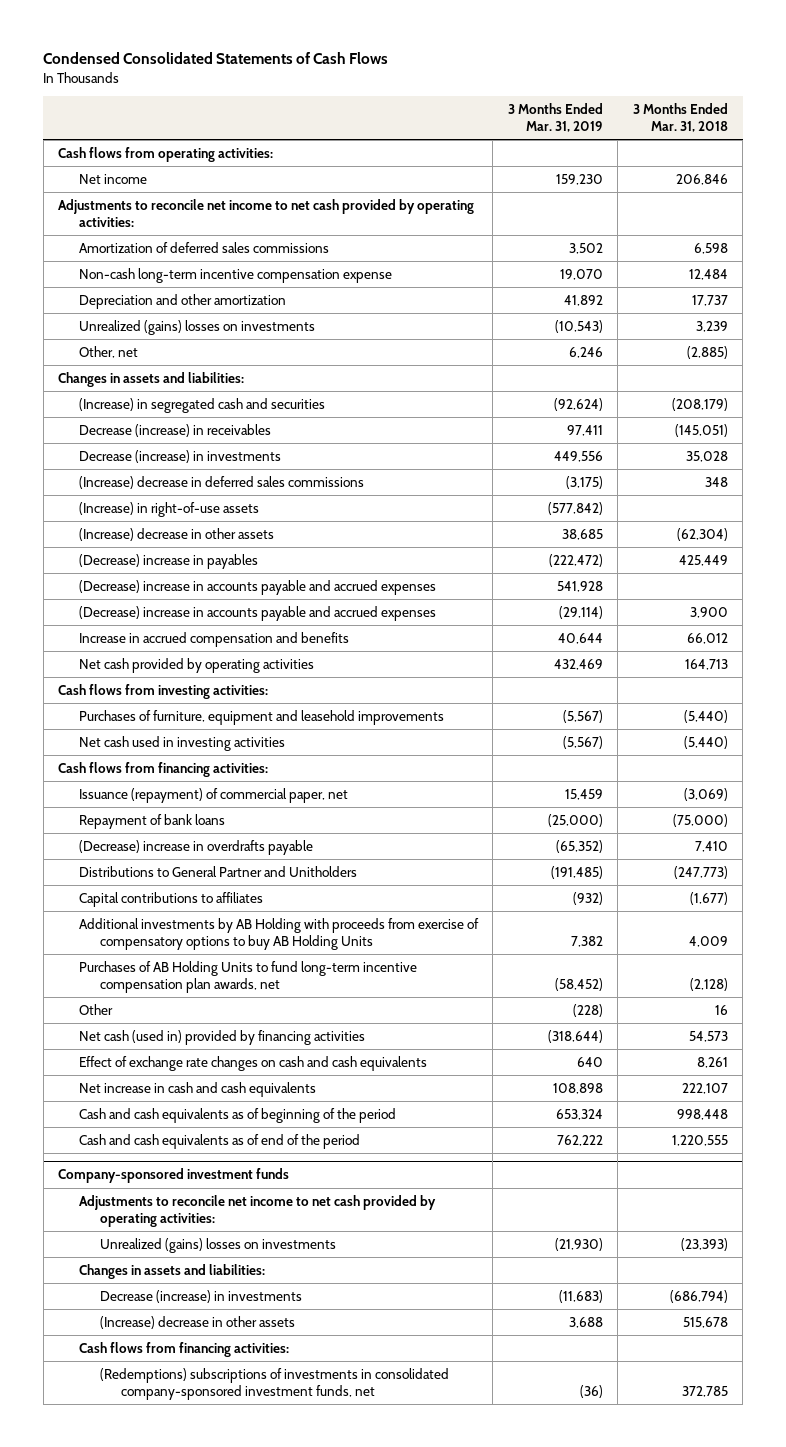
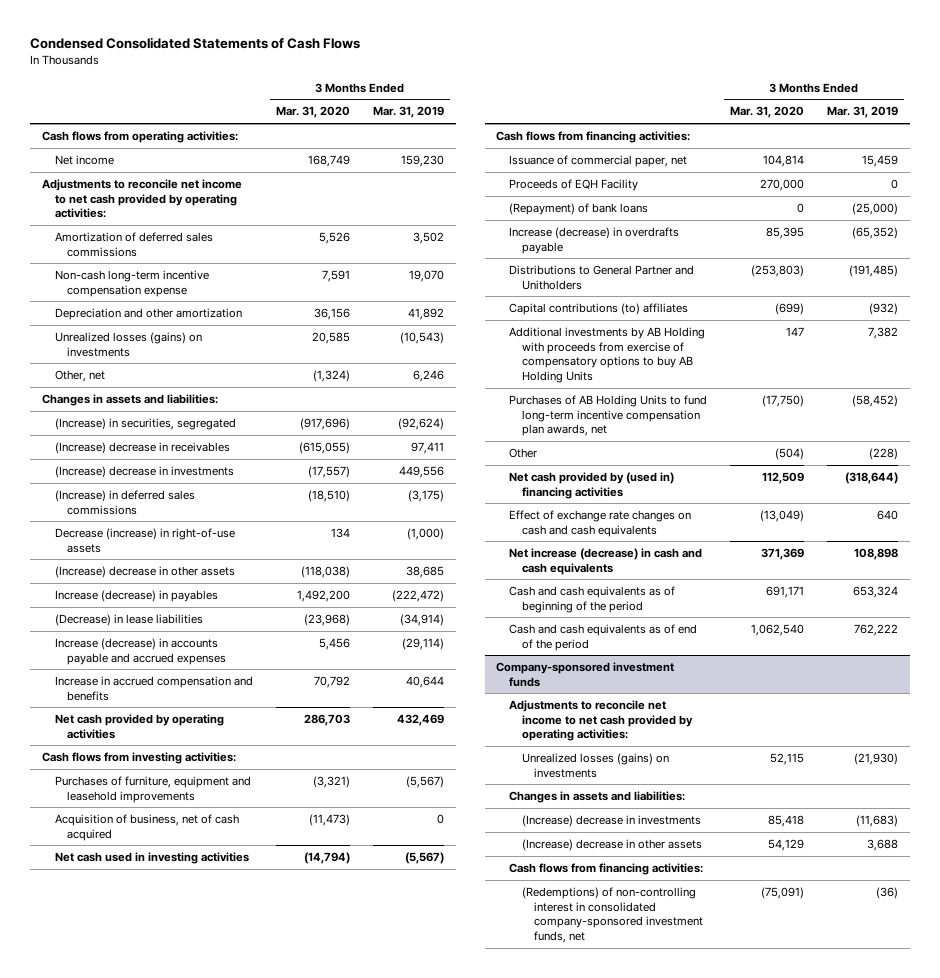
[632,102,728,132] 3 Months Ended Mar. 31, 2018 -> none
none -> [275,106,350,119] Mar. 31, 2020
[78,319,315,335] Unrealized (gains) losses on investments -> [54,331,202,357] Unrealized losses (gains) on investments
[78,397,325,413] (Increase) in segregated cash and securities -> [54,417,236,430] (Increase) in securities, segregated
[78,423,271,437] Decrease (increase) in receivables -> [54,441,230,454] (Increase) decrease in receivables
[78,449,281,463] Decrease (increase) in investments -> [54,465,234,478] (Increase) decrease in investments
[78,475,364,489] (Increase) decrease in deferred sales commissions -> [54,489,195,515] (Increase) in deferred sales commissions
[78,501,259,517] (Increase) in right-of-use assets -> [54,527,235,553] Decrease (increase) in right-of-use assets
[547,501,603,515] (577,842) -> [407,527,445,540] (1,000)
[78,553,258,569] (Decrease) increase in payables -> [54,589,218,602] Increase (decrease) in payables
[78,579,436,595] (Decrease) increase in accounts payable and accrued expenses -> [54,613,203,626] (Decrease) in lease liabilities
[556,580,603,592] 541,928 -> [400,613,445,626] (34,914)
[78,605,436,621] (Decrease) increase in accounts payable and accrued expenses -> [54,637,227,665] Increase (decrease) in accounts payable and accrued expenses
none -> [54,813,239,841] Acquisition of business, net of cash acquired
[78,787,348,803] Issuance (repayment) of commercial paper, net -> [508,154,687,167] Issuance of commercial paper, net
none -> [508,178,638,191] Proceeds of EQH Facility
[78,813,225,829] Repayment of bank loans -> [508,202,648,215] (Repayment) of bank loans
[78,839,313,855] (Decrease) increase in overdrafts payable -> [508,226,679,254] Increase (decrease) in overdrafts payable
[78,891,263,907] Capital contributions to affiliates -> [508,302,688,315] Capital contributions (to) affiliates
[78,1029,365,1045] Net cash (used in) provided by financing activities -> [508,471,674,499] Net cash provided by (used in) financing activities
[78,1081,316,1097] Net increase in cash and cash equivalents -> [508,547,702,575] Net increase (decrease) in cash and cash equivalents
[99,1237,336,1253] Unrealized (gains) losses on investments -> [521,752,669,778] Unrealized losses (gains) on investments
[99,1289,302,1303] Decrease (increase) in investments -> [521,814,701,827] (Increase) decrease in investments
[99,1367,449,1400] (Redemptions) subscriptions of investments in consolidated company-sponsored investment funds, net -> [521,886,704,944] (Redemptions) of non-controlling interest in consolidated company-sponsored investment funds, net

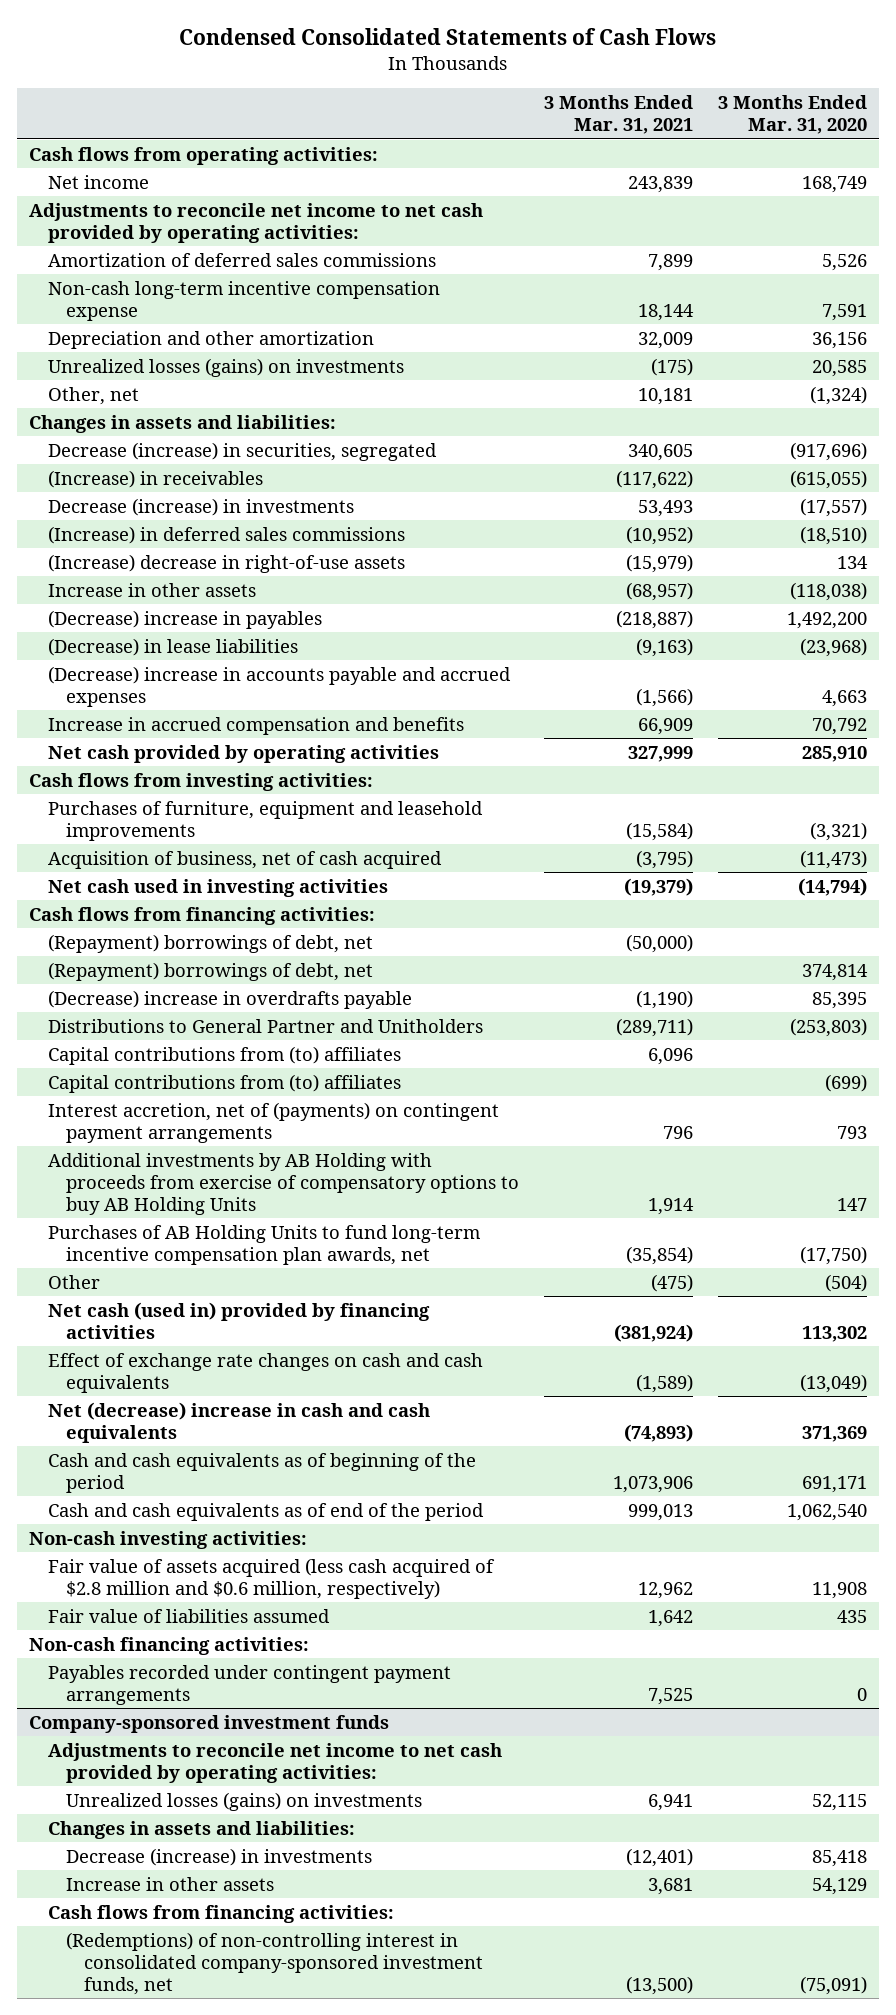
[373,106,445,119] Mar. 31, 2019 -> none
none -> [544,94,694,134] 3 Months Ended Mar. 31, 2021
[54,417,236,430] (Increase) in securities, segregated -> [47,441,437,461] Decrease (increase) in securities, segregated
[54,441,230,454] (Increase) decrease in receivables -> [47,469,263,488] (Increase) in receivables
[54,465,234,478] (Increase) decrease in investments -> [47,497,354,516] Decrease (increase) in investments
[54,527,235,553] Decrease (increase) in right-of-use assets -> [47,553,405,573] (Increase) decrease in right-of-use assets
[54,565,235,578] (Increase) decrease in other assets -> [47,582,256,597] Increase in other assets
[54,589,218,602] Increase (decrease) in payables -> [47,609,322,629] (Decrease) increase in payables
[54,637,227,665] Increase (decrease) in accounts payable and accrued expenses -> [47,665,511,707] (Decrease) increase in accounts payable and accrued expenses
[318,637,350,650] 5,456 -> [821,689,867,707] 4,663
[303,713,350,726] 286,703 -> [801,745,867,762] 285,910
[508,154,687,167] Issuance of commercial paper, net -> none
[508,178,638,191] Proceeds of EQH Facility -> none
[508,202,648,215] (Repayment) of bank loans -> none
none -> [47,933,373,953] (Repayment) borrowings of debt, net
none -> [47,961,373,981] (Repayment) borrowings of debt, net
[508,226,679,254] Increase (decrease) in overdrafts payable -> [47,989,412,1009] (Decrease) increase in overdrafts payable
none -> [47,1045,401,1065] Capital contributions from (to) affiliates
[508,302,688,315] Capital contributions (to) affiliates -> [47,1073,401,1093] Capital contributions from (to) affiliates
none -> [47,1101,499,1143] Interest accretion, net of (payments) on contingent payment arrangements
[508,471,674,499] Net cash provided by (used in) financing activities -> [47,1301,430,1339] Net cash (used in) provided by financing activities
[761,471,804,484] 112,509 -> [801,1325,867,1342] 113,302
[508,547,702,575] Net increase (decrease) in cash and cash equivalents -> [47,1401,430,1443] Net (decrease) increase in cash and cash equivalents
none -> [29,1530,308,1549] Non-cash investing activities:
none -> [47,1557,495,1599] Fair value of assets acquired (less cash acquired of $2.8 million and $0.6 million, respectively)
none -> [47,1608,330,1623] Fair value of liabilities assumed
none -> [29,1636,310,1655] Non-cash financing activities:
none -> [47,1664,451,1705] Payables recorded under contingent payment arrangements
[521,814,701,827] (Increase) decrease in investments -> [66,1847,373,1866] Decrease (increase) in investments
[521,838,702,851] (Increase) decrease in other assets -> [66,1876,275,1891] Increase in other assets

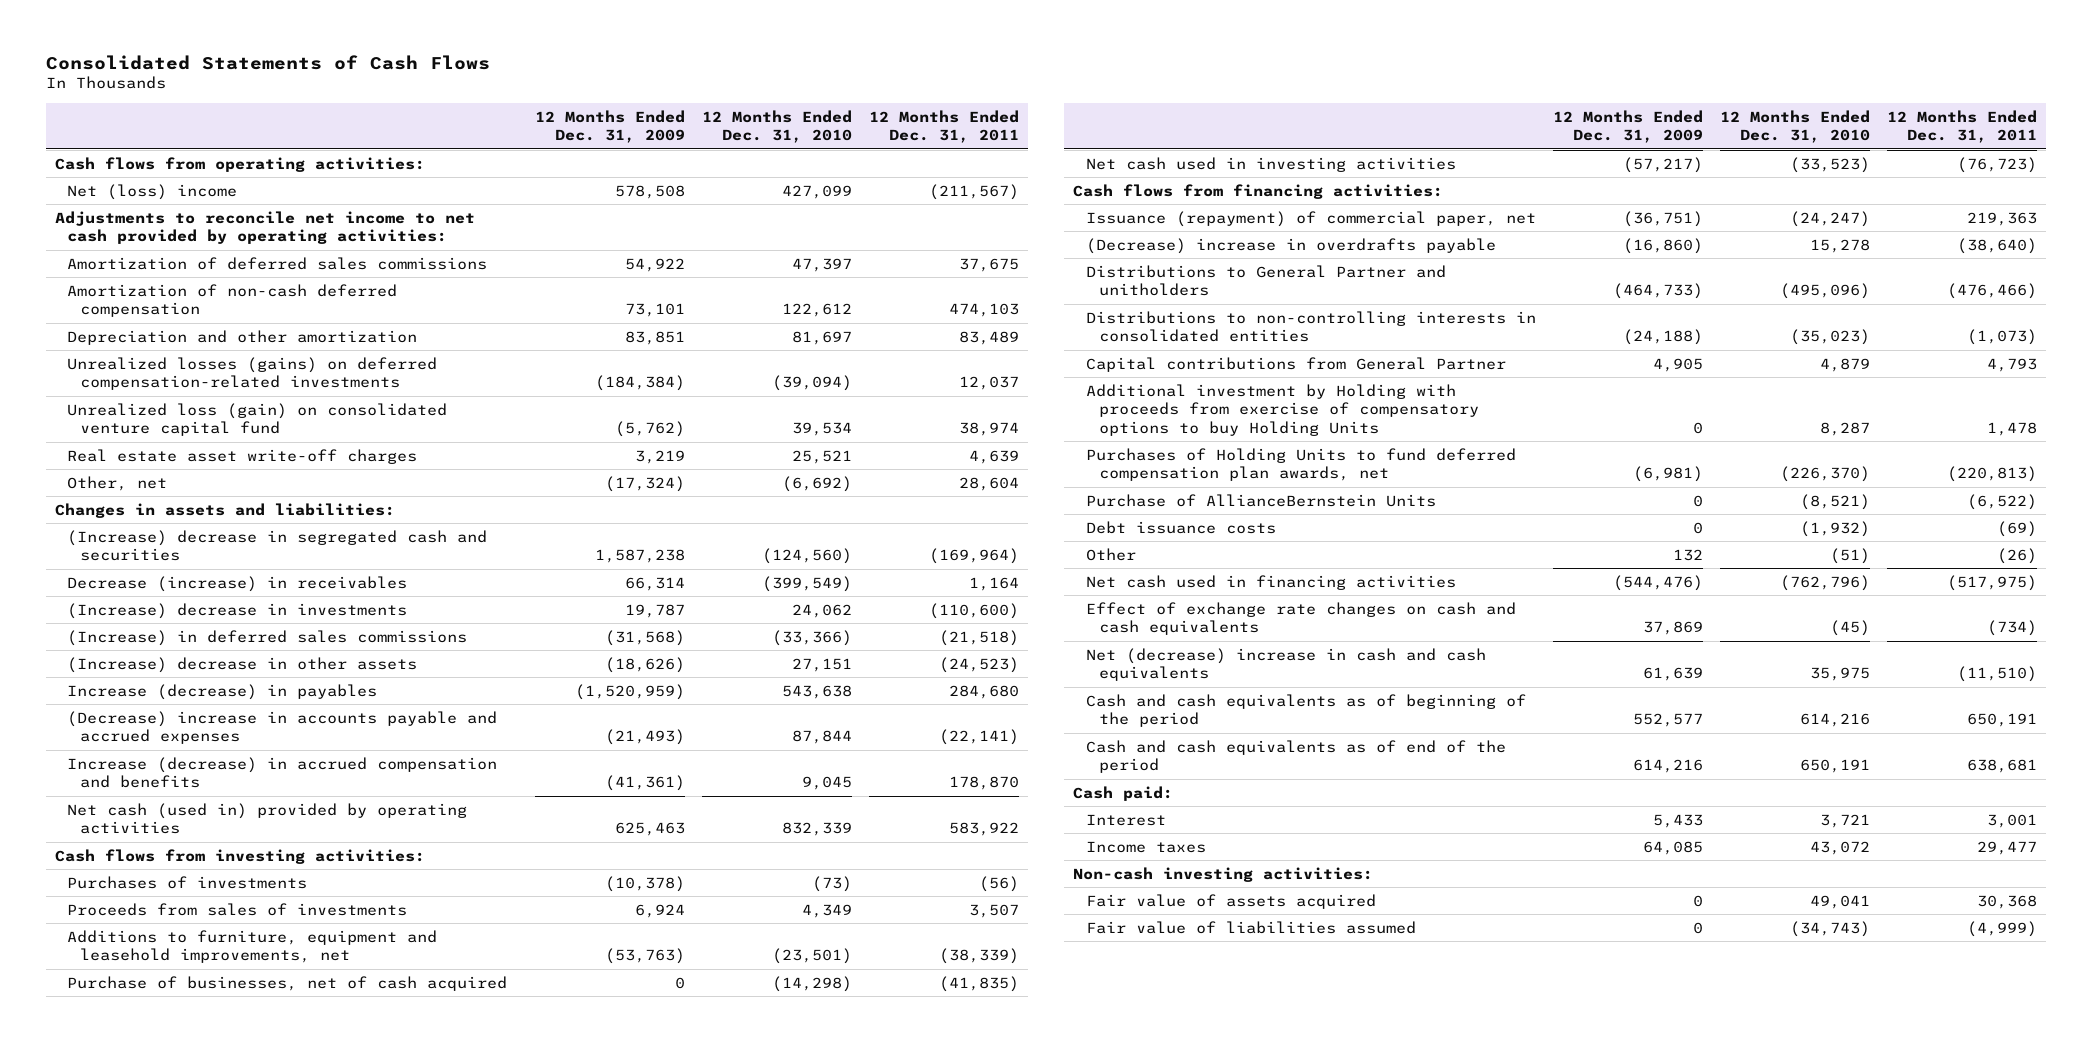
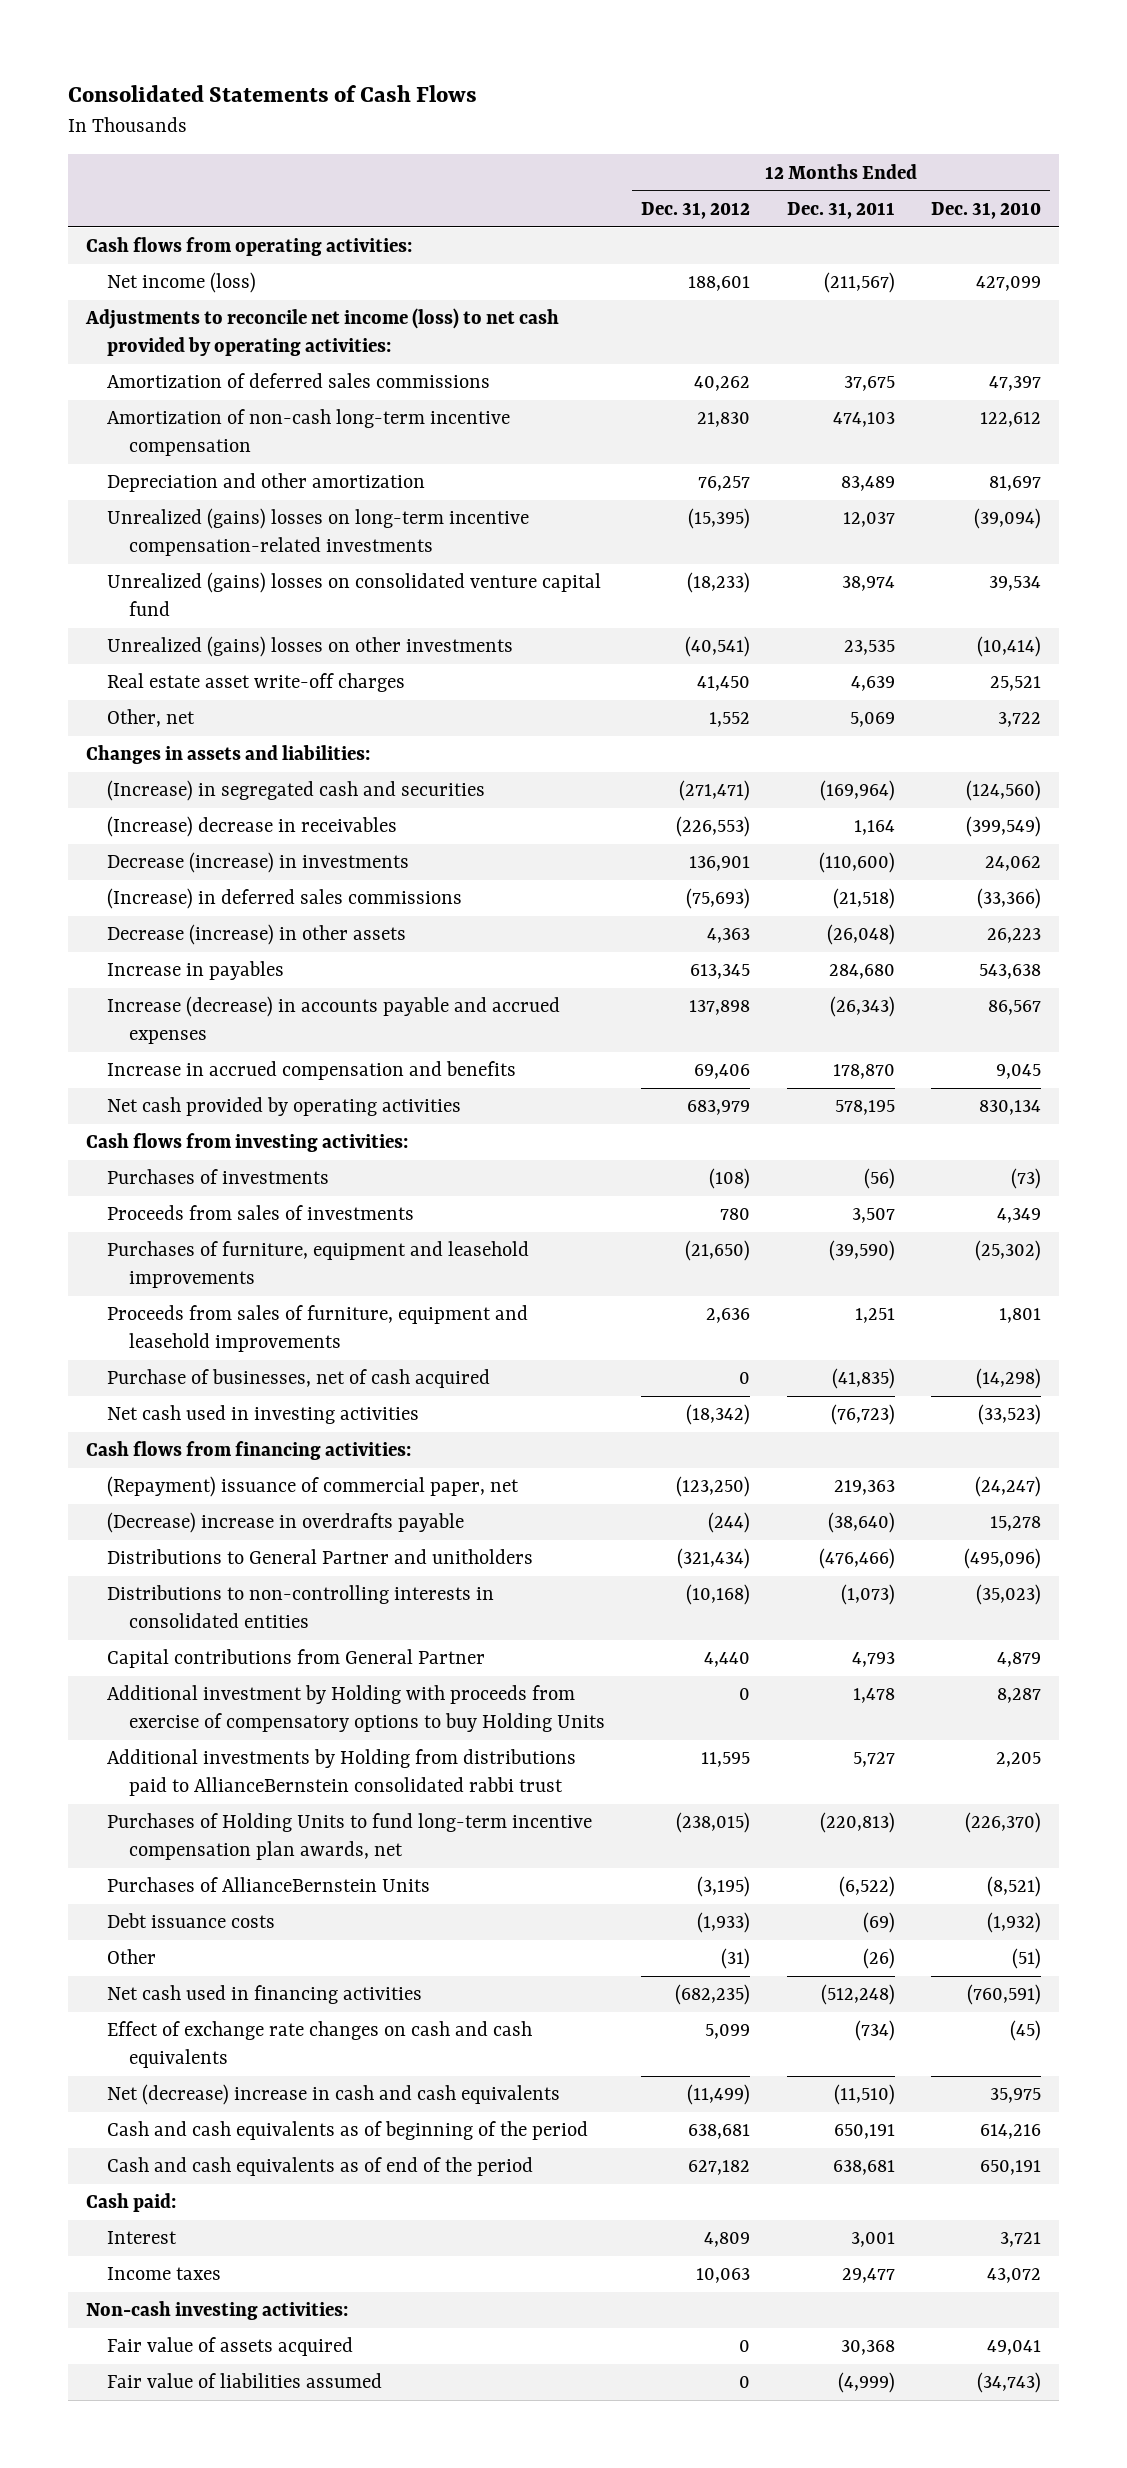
[534,109,685,144] 12 Months Ended Dec. 31, 2009 -> none
none -> [641,202,751,220] Dec. 31, 2012
[67,183,238,200] Net (loss) income -> [107,272,257,294] Net income (loss)
[54,210,475,245] Adjustments to reconcile net income to net cash provided by operating activities: -> [84,308,559,357] Adjustments to reconcile net income (loss) to net cash provided by operating activities:
[67,283,398,318] Amortization of non-cash deferred compensation -> [107,409,511,457] Amortization of non-cash long-term incentive compensation
[67,356,438,391] Unrealized losses (gains) on deferred compensation-related investments -> [107,508,530,557] Unrealized (gains) losses on long-term incentive compensation-related investments
[67,402,448,437] Unrealized loss (gain) on consolidated venture capital fund -> [107,572,602,617] Unrealized (gains) losses on consolidated venture capital fund
none -> [107,636,514,658] Unrealized (gains) losses on other investments
[781,475,852,492] (6,692) -> [998,712,1042,728] 3,722
[959,476,1020,491] 28,604 -> [849,712,895,728] 5,069
[67,529,488,562] (Increase) decrease in segregated cash and securities -> [107,780,486,802] (Increase) in segregated cash and securities
[67,575,408,592] Decrease (increase) in receivables -> [107,816,398,838] (Increase) decrease in receivables
[67,602,408,619] (Increase) decrease in investments -> [107,852,410,874] Decrease (increase) in investments
[67,656,418,673] (Increase) decrease in other assets -> [107,924,407,946] Decrease (increase) in other assets
[791,657,852,672] 27,151 -> [987,928,1042,944] 26,223
[939,656,1020,673] (24,523) -> [826,924,895,946] (26,048)
[67,683,378,700] Increase (decrease) in payables -> [107,961,285,981] Increase in payables
[67,710,498,745] (Decrease) increase in accounts payable and accrued expenses -> [107,996,561,1045] Increase (decrease) in accounts payable and accrued expenses
[791,730,852,745] 87,844 -> [988,1000,1042,1016] 86,567
[939,729,1020,746] (22,141) -> [829,996,895,1018] (26,343)
[67,756,498,789] Increase (decrease) in accrued compensation and benefits -> [107,1061,517,1081] Increase in accrued compensation and benefits
[67,802,468,835] Net cash (used in) provided by operating activities -> [107,1097,462,1117] Net cash provided by operating activities
[781,822,852,837] 832,339 -> [979,1100,1042,1116] 830,134
[949,822,1020,837] 583,922 -> [834,1100,895,1116] 578,195
[67,929,438,964] Additions to furniture, equipment and leasehold improvements, net -> [107,1241,530,1289] Purchases of furniture, equipment and leasehold improvements
[771,948,852,965] (23,501) -> [975,1240,1042,1262] (25,302)
[939,948,1020,965] (38,339) -> [828,1240,895,1262] (39,590)
none -> [107,1305,529,1353] Proceeds from sales of furniture, equipment and leasehold improvements
[1085,210,1536,227] Issuance (repayment) of commercial paper, net -> [107,1476,520,1498] (Repayment) issuance of commercial paper, net
none -> [107,1749,577,1797] Additional investments by Holding from distributions paid to AllianceBernstein consolidated rabbi trust
[1085,447,1516,482] Purchases of Holding Units to fund deferred compensation plan awards, net -> [107,1813,593,1861] Purchases of Holding Units to fund long-term incentive compensation plan awards, net
[1085,493,1436,507] Purchase of AllianceBernstein Units -> [107,1877,431,1893] Purchases of AllianceBernstein Units
[1780,574,1871,591] (762,796) -> [967,1984,1042,2006] (760,591)
[1947,574,2038,591] (517,975) -> [820,1984,895,2006] (512,248)

